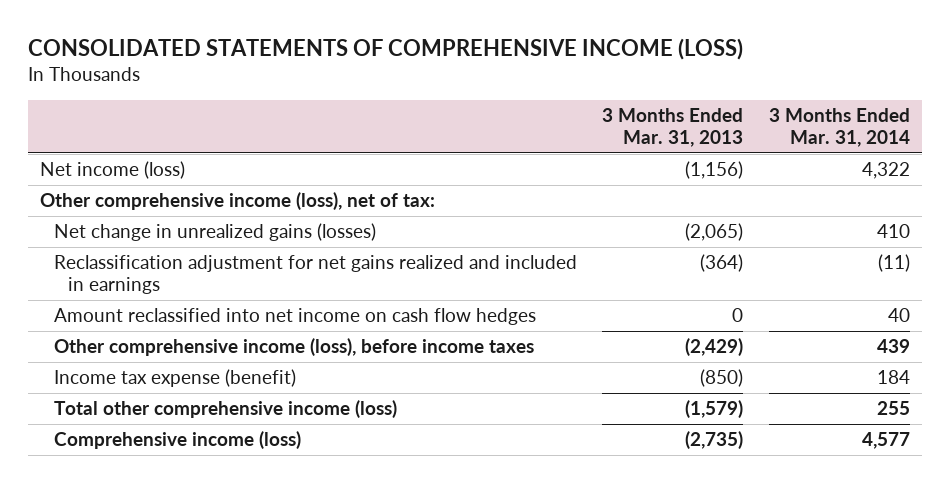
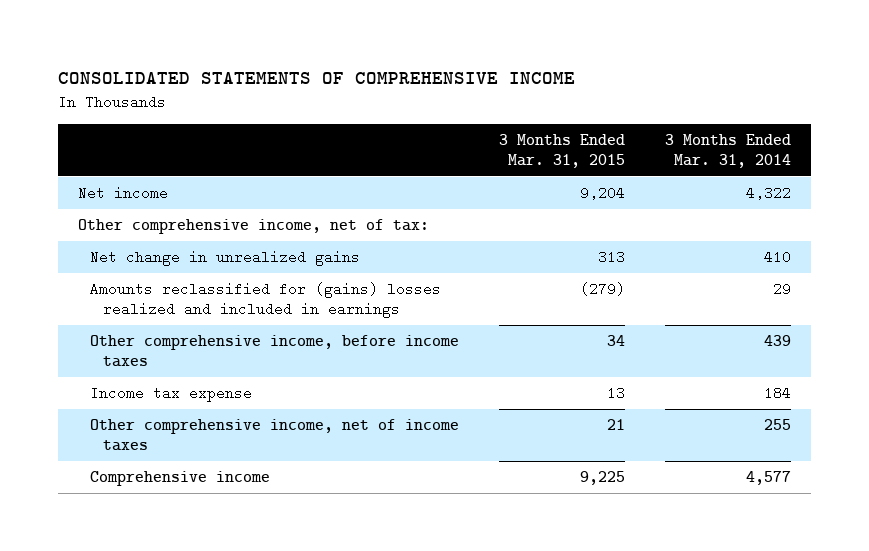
[27,38,743,61] CONSOLIDATED STATEMENTS OF COMPREHENSIVE INCOME (LOSS) -> [57,71,575,84] CONSOLIDATED STATEMENTS OF COMPREHENSIVE INCOME
[602,108,744,148] 3 Months Ended Mar. 31, 2013 -> none
none -> [499,134,626,168] 3 Months Ended Mar. 31, 2015
[54,308,537,326] Amount reclassified into net income on cash flow hedges -> none
[40,161,186,180] Net income (loss) -> [77,186,168,201] Net income
[40,192,436,211] Other comprehensive income (loss), net of tax: -> [77,219,429,235] Other comprehensive income, net of tax:
[54,223,377,242] Net change in unrealized gains (losses) -> [90,250,361,267] Net change in unrealized gains
[54,255,578,295] Reclassification adjustment for net gains realized and included in earnings -> [90,282,442,319] Amounts reclassified for (gains) losses realized and included in earnings
[877,254,910,273] (11) -> [773,282,792,297] 29
[54,338,535,357] Other comprehensive income (loss), before income taxes -> [90,335,460,368] Other comprehensive income, before income taxes
[54,369,297,388] Income tax expense (benefit) -> [90,386,253,403] Income tax expense
[54,400,398,419] Total other comprehensive income (loss) -> [90,419,460,452] Other comprehensive income, net of income taxes
[54,431,302,450] Comprehensive income (loss) -> [90,471,271,487] Comprehensive income

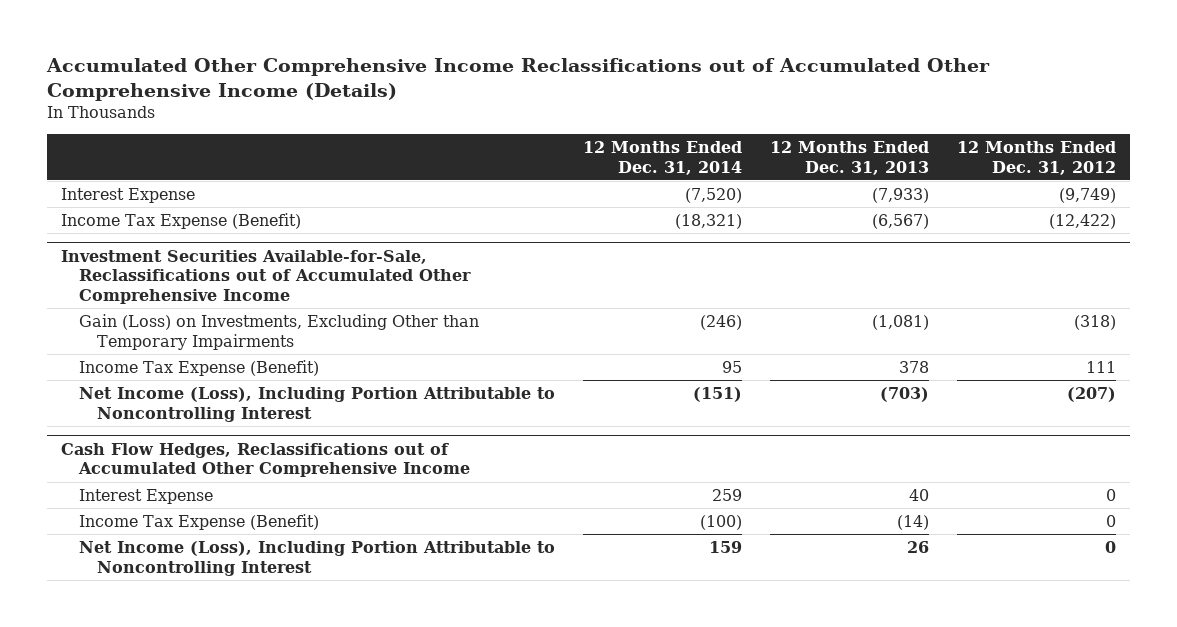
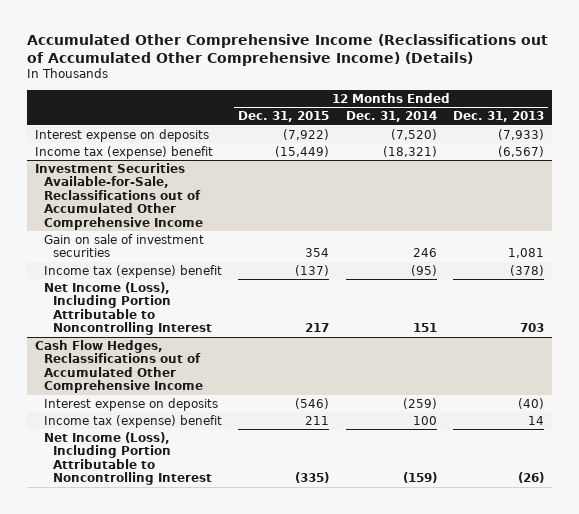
[46,57,991,101] Accumulated Other Comprehensive Income Reclassifications out of Accumulated Other Comprehensive Income (Details) -> [26,33,548,66] Accumulated Other Comprehensive Income (Reclassifications out of Accumulated Other Comprehensive Income) (Details)
[956,140,1116,175] 12 Months Ended Dec. 31, 2012 -> none
none -> [238,111,330,123] Dec. 31, 2015
[61,187,196,203] Interest Expense -> [35,128,210,142] Interest expense on deposits
[61,212,302,229] Income Tax Expense (Benefit) -> [35,145,214,159] Income tax (expense) benefit
[79,313,480,350] Gain (Loss) on Investments, Excluding Other than Temporary Impairments -> [43,233,204,258] Gain on sale of investment securities
[699,314,742,330] (246) -> [412,248,437,258] 246
[871,314,929,330] (1,081) -> [508,248,545,259] 1,081
[79,359,320,376] Income Tax Expense (Benefit) -> [43,264,222,278] Income tax (expense) benefit
[721,360,742,373] 95 -> [410,264,437,276] (95)
[898,360,929,373] 378 -> [510,264,545,276] (378)
[692,386,742,402] (151) -> [412,323,437,333] 151
[879,386,929,402] (703) -> [520,323,545,333] 703
[79,488,214,504] Interest Expense -> [43,397,218,411] Interest expense on deposits
[711,488,742,501] 259 -> [402,397,437,409] (259)
[908,488,929,501] 40 -> [518,397,545,409] (40)
[79,513,320,530] Income Tax Expense (Benefit) -> [43,414,222,428] Income tax (expense) benefit
[699,514,742,530] (100) -> [412,415,437,425] 100
[896,514,929,530] (14) -> [528,415,545,425] 14
[708,540,742,553] 159 -> [402,472,437,484] (159)
[906,540,929,553] 26 -> [518,472,545,484] (26)

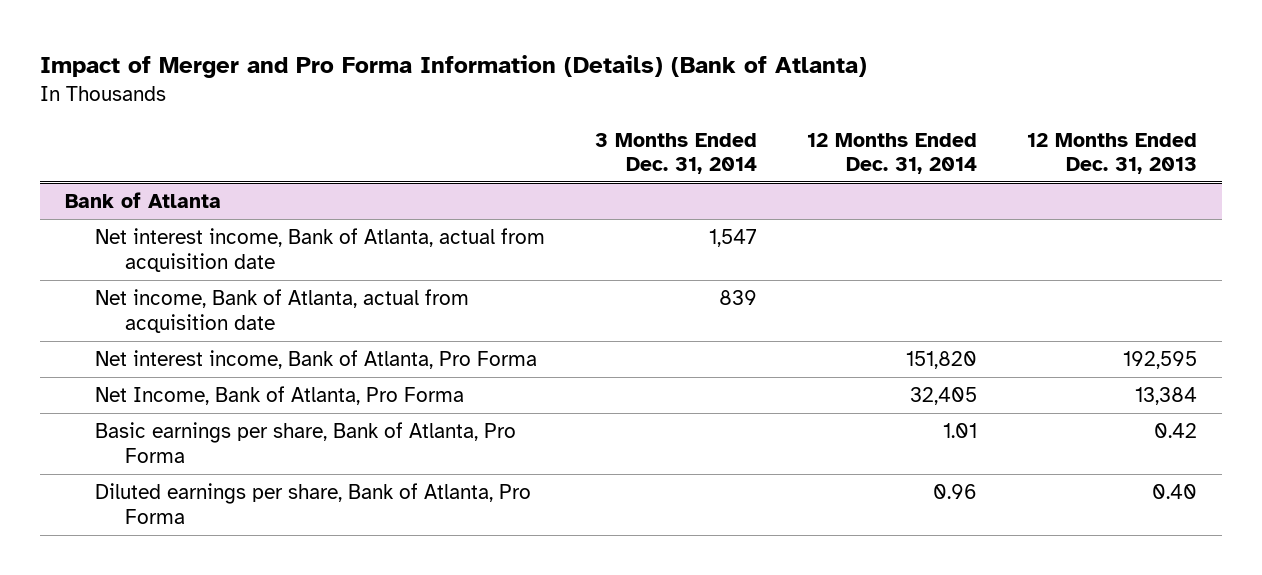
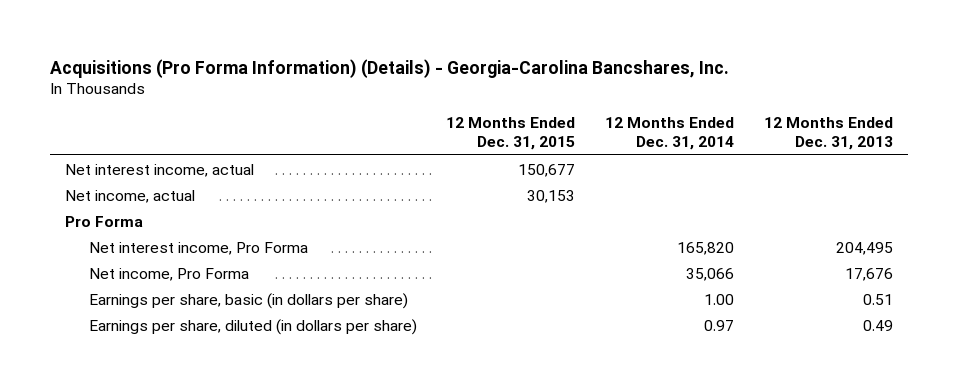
[40,54,868,78] Impact of Merger and Pro Forma Information (Details) (Bank of Atlanta) -> [49,58,729,78] Acquisitions (Pro Forma Information) (Details) - Georgia-Carolina Bancshares, Inc.
[595,132,758,174] 3 Months Ended Dec. 31, 2014 -> none
none -> [446,116,576,151] 12 Months Ended Dec. 31, 2015
[65,192,222,209] Bank of Atlanta -> none
[95,228,546,272] Net interest income, Bank of Atlanta, actual from acquisition date -> [64,163,254,177] Net interest income, actual
[95,289,470,333] Net income, Bank of Atlanta, actual from acquisition date -> [64,189,195,203] Net income, actual
none -> [64,215,143,227] Pro Forma
[95,350,538,370] Net interest income, Bank of Atlanta, Pro Forma -> [88,241,308,255] Net interest income, Pro Forma
[905,351,977,370] 151,820 -> [677,241,735,255] 165,820
[1122,351,1197,370] 192,595 -> [836,241,894,255] 204,495
[95,386,465,406] Net Income, Bank of Atlanta, Pro Forma -> [88,267,249,281] Net income, Pro Forma
[909,387,977,406] 32,405 -> [686,267,735,281] 35,066
[1134,387,1197,406] 13,384 -> [845,267,894,281] 17,676
[95,422,517,463] Basic earnings per share, Bank of Atlanta, Pro Forma -> [88,292,408,309] Earnings per share, basic (in dollars per share)
[942,423,977,439] 1.01 -> [704,293,735,305] 1.00
[1153,423,1197,439] 0.42 -> [863,293,894,305] 0.51
[95,483,532,524] Diluted earnings per share, Bank of Atlanta, Pro Forma -> [88,318,417,335] Earnings per share, diluted (in dollars per share)
[932,484,977,500] 0.96 -> [704,319,735,331] 0.97
[1151,484,1197,500] 0.40 -> [863,319,894,331] 0.49

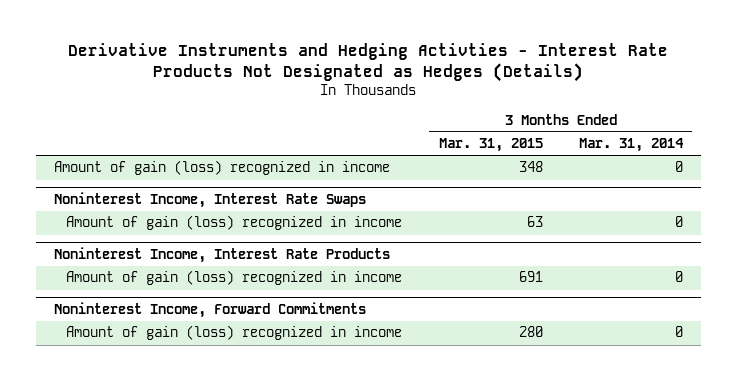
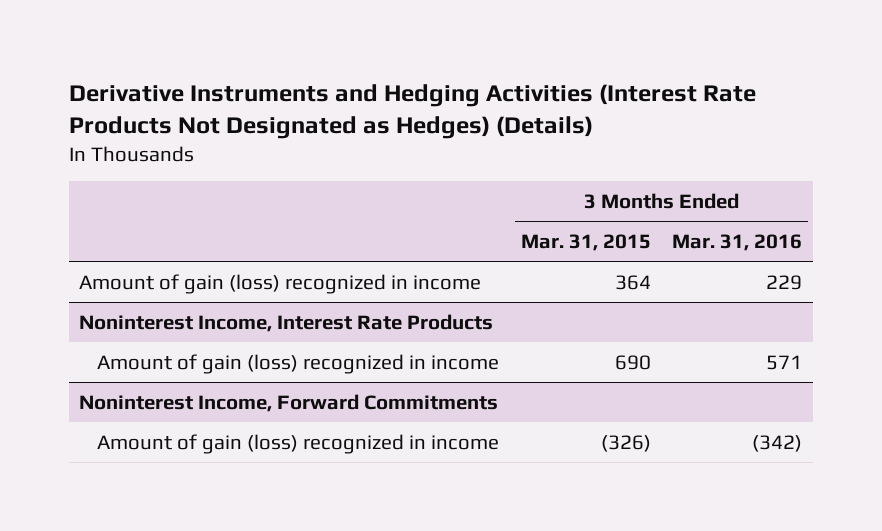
[68,43,669,82] Derivative Instruments and Hedging Activties - Interest Rate Products Not Designated as Hedges (Details) -> [68,83,756,139] Derivative Instruments and Hedging Activities (Interest Rate Products Not Designated as Hedges) (Details)
[579,138,685,153] Mar. 31, 2014 -> none
none -> [672,233,803,251] Mar. 31, 2016
[53,192,366,209] Noninterest Income, Interest Rate Swaps -> none
[66,215,403,231] Amount of gain (loss) recognized in income -> none
[518,161,543,173] 348 -> [614,274,651,290] 364
[518,271,543,283] 691 -> [614,354,651,370] 690
[518,326,543,338] 280 -> [600,434,651,452] (326)

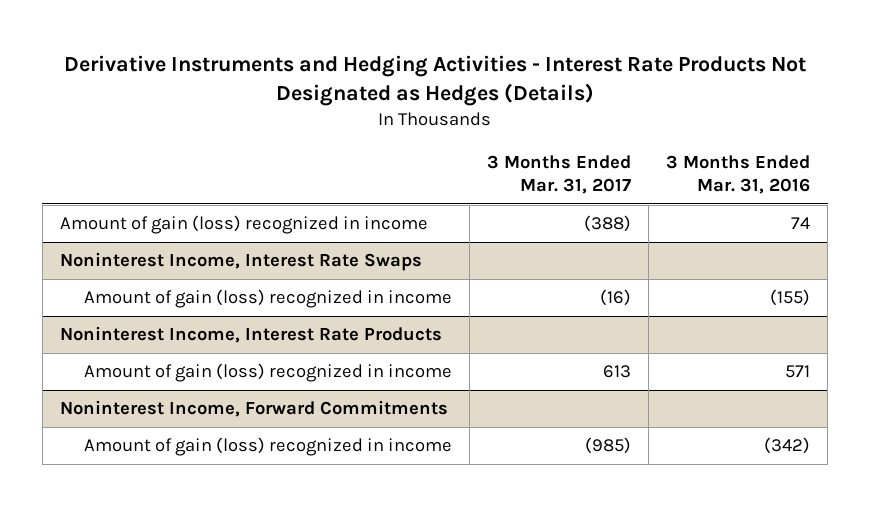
[68,83,756,139] Derivative Instruments and Hedging Activities (Interest Rate Products Not Designated as Hedges) (Details) -> [64,55,807,106] Derivative Instruments and Hedging Activities - Interest Rate Products Not Designated as Hedges (Details)
[520,233,651,251] Mar. 31, 2015 -> none
none -> [487,154,632,194] 3 Months Ended Mar. 31, 2017
[766,274,803,290] 229 -> [791,217,811,230] 74
none -> [59,252,422,272] Noninterest Income, Interest Rate Swaps
none -> [83,289,452,309] Amount of gain (loss) recognized in income

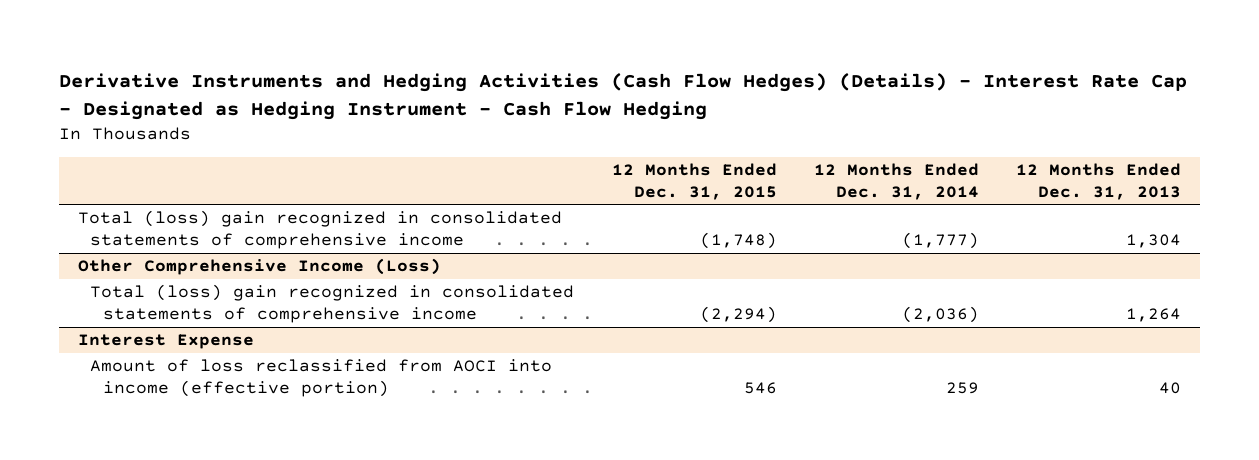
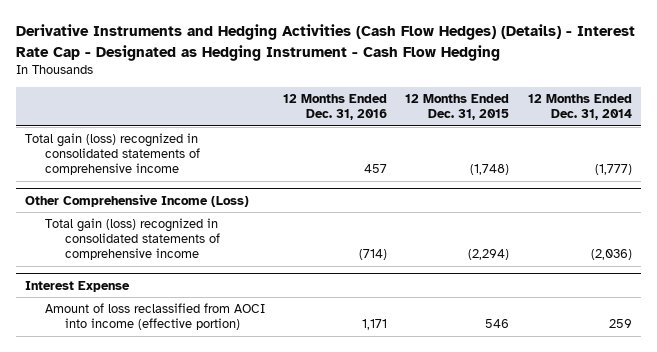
[1016,162,1182,200] 12 Months Ended Dec. 31, 2013 -> none
none -> [283,94,388,121] 12 Months Ended Dec. 31, 2016
[77,210,562,250] Total (loss) gain recognized in consolidated statements of comprehensive income -> [25,133,201,176] Total gain (loss) recognized in consolidated statements of comprehensive income
[90,284,575,324] Total (loss) gain recognized in consolidated statements of comprehensive income -> [45,218,220,261] Total gain (loss) recognized in consolidated statements of comprehensive income

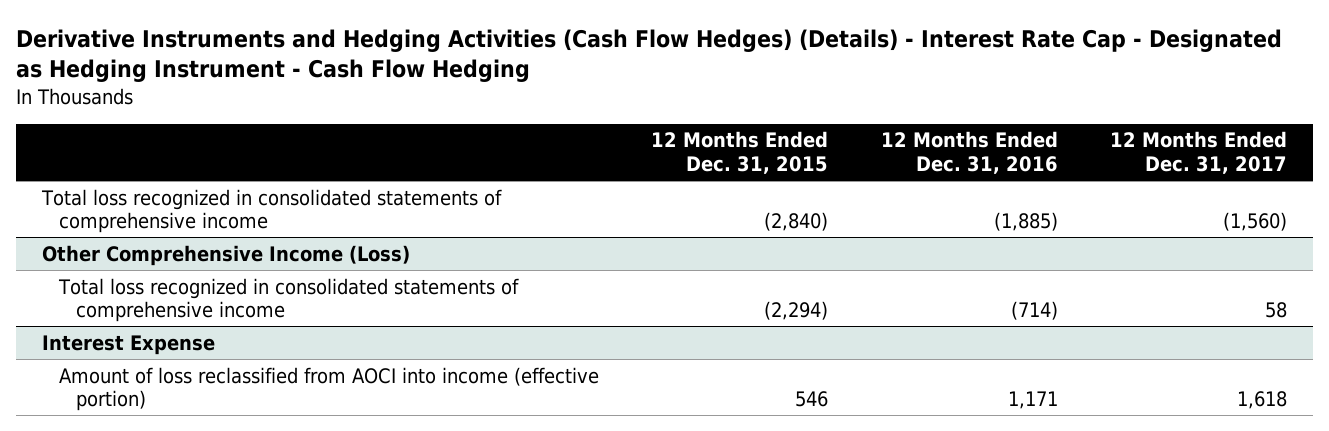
[527,94,632,121] 12 Months Ended Dec. 31, 2014 -> none
none -> [1109,131,1287,174] 12 Months Ended Dec. 31, 2017
[25,133,201,176] Total gain (loss) recognized in consolidated statements of comprehensive income -> [41,188,503,234] Total loss recognized in consolidated statements of comprehensive income
[364,164,388,174] 457 -> [993,212,1058,232] (1,885)
[470,164,510,176] (1,748) -> [764,212,829,232] (2,840)
[45,218,220,261] Total gain (loss) recognized in consolidated statements of comprehensive income -> [57,277,519,323] Total loss recognized in consolidated statements of comprehensive income

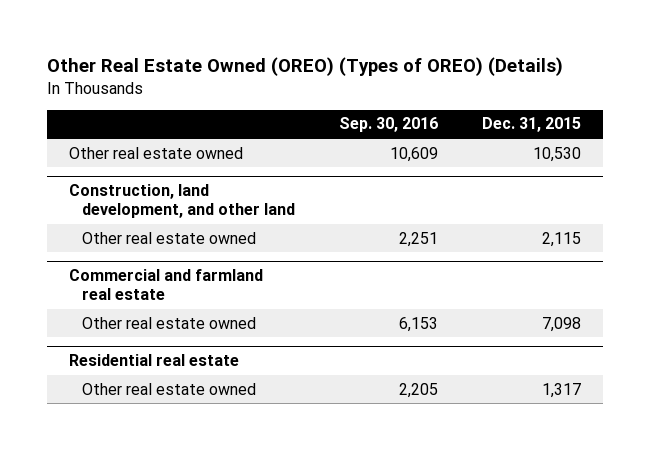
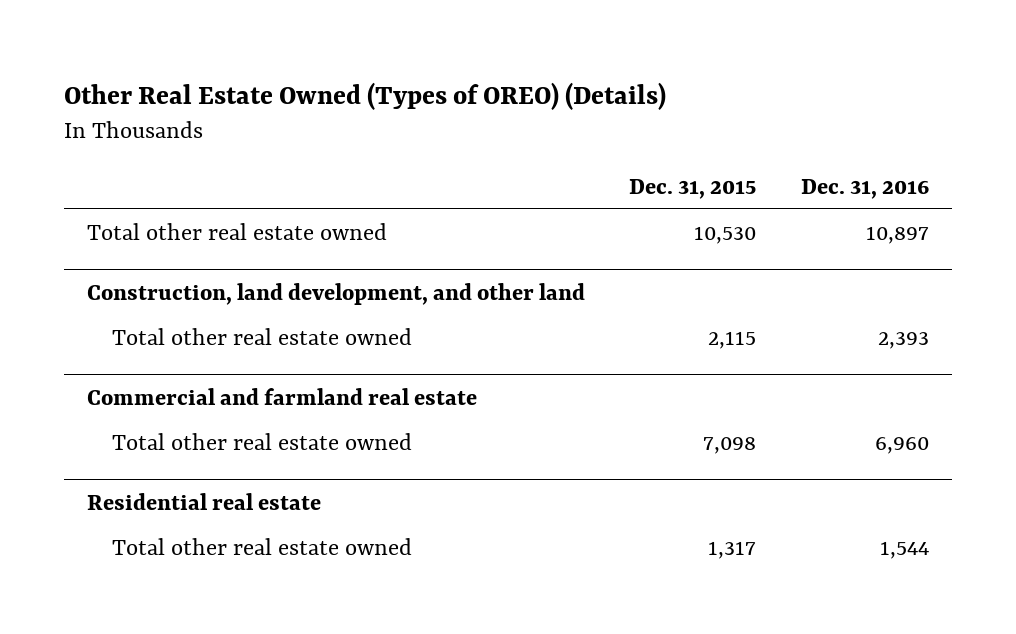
[47,57,564,77] Other Real Estate Owned (OREO) (Types of OREO) (Details) -> [64,81,667,110] Other Real Estate Owned (Types of OREO) (Details)
[338,117,438,133] Sep. 30, 2016 -> none
none -> [801,178,930,199] Dec. 31, 2016
[69,146,244,159] Other real estate owned -> [86,222,387,240] Total other real estate owned
[81,231,256,244] Other real estate owned -> [111,327,412,345] Total other real estate owned
[81,316,256,329] Other real estate owned -> [111,432,412,450] Total other real estate owned
[81,382,256,395] Other real estate owned -> [111,537,412,555] Total other real estate owned

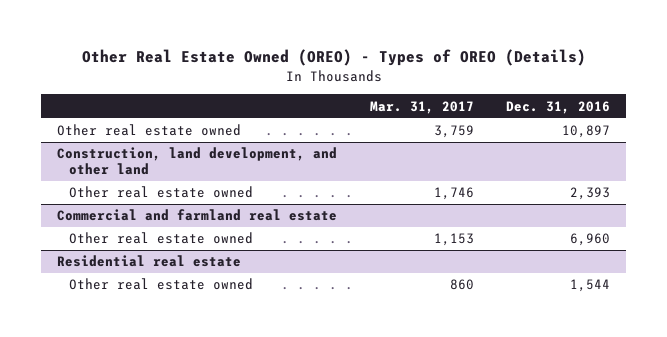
[64,81,667,110] Other Real Estate Owned (Types of OREO) (Details) -> [81,49,586,67] Other Real Estate Owned (OREO) - Types of OREO (Details)
[629,178,757,199] Dec. 31, 2015 -> none
none -> [369,100,474,114] Mar. 31, 2017
[86,222,387,240] Total other real estate owned -> [57,124,242,137] Other real estate owned
[111,327,412,345] Total other real estate owned -> [69,186,254,199] Other real estate owned
[111,432,412,450] Total other real estate owned -> [69,232,254,245] Other real estate owned
[111,537,412,555] Total other real estate owned -> [69,278,254,291] Other real estate owned

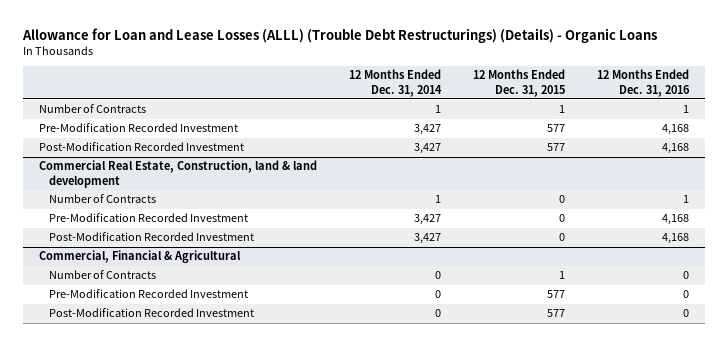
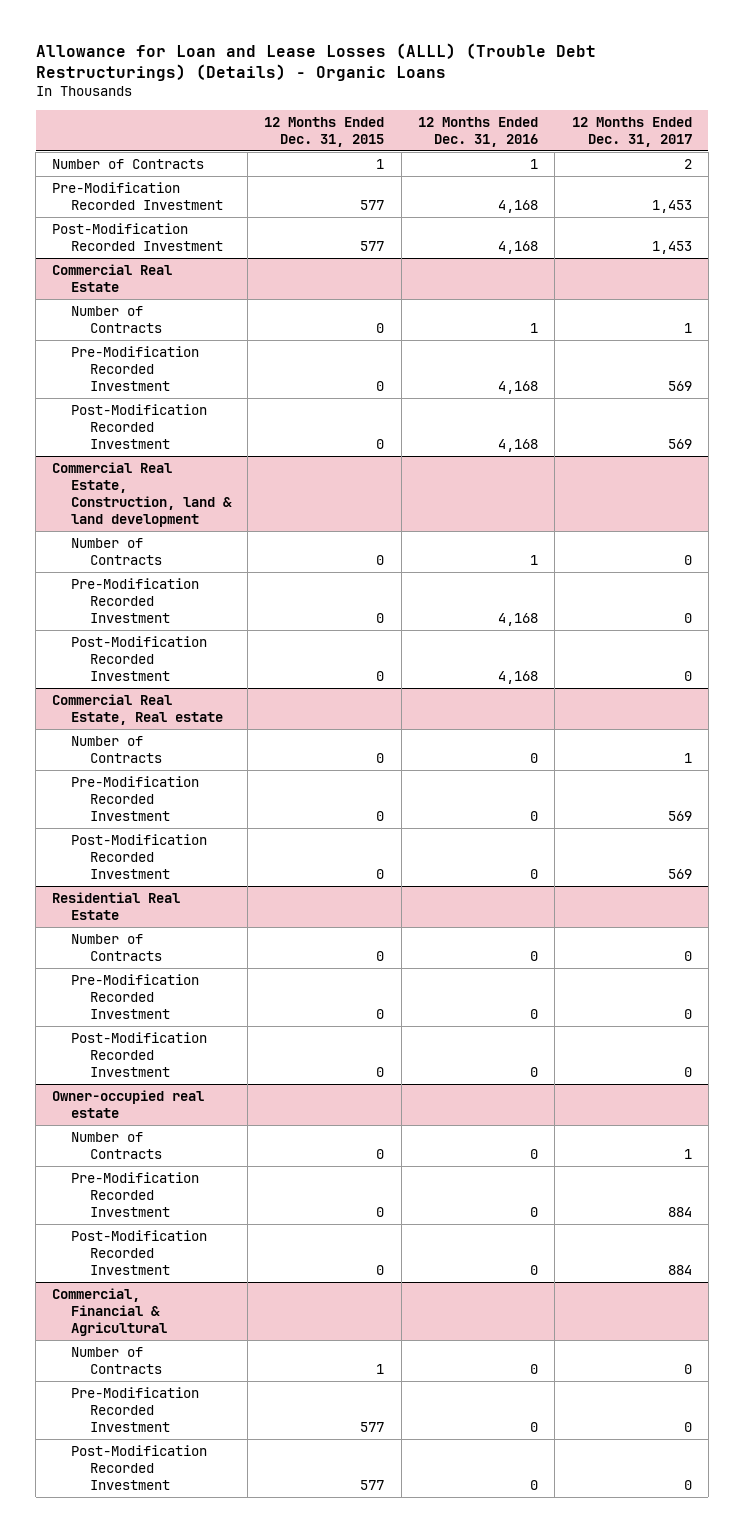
[348,69,442,97] 12 Months Ended Dec. 31, 2014 -> none
none -> [571,116,692,147] 12 Months Ended Dec. 31, 2017
none -> [52,263,173,292] Commercial Real Estate
none -> [70,305,162,333] Number of Contracts
none -> [70,345,199,391] Pre-Modification Recorded Investment
none -> [70,403,207,449] Post-Modification Recorded Investment
none -> [52,693,223,725] Commercial Real Estate, Real estate
none -> [70,735,162,763] Number of Contracts
none -> [70,775,199,821] Pre-Modification Recorded Investment
none -> [70,833,207,879] Post-Modification Recorded Investment
none -> [52,891,181,920] Residential Real Estate
none -> [70,933,162,961] Number of Contracts
none -> [70,973,199,1019] Pre-Modification Recorded Investment
none -> [70,1031,207,1077] Post-Modification Recorded Investment
none -> [52,1089,205,1118] Owner-occupied real estate
none -> [70,1131,162,1159] Number of Contracts
none -> [70,1171,199,1217] Pre-Modification Recorded Investment
none -> [70,1229,207,1275] Post-Modification Recorded Investment

